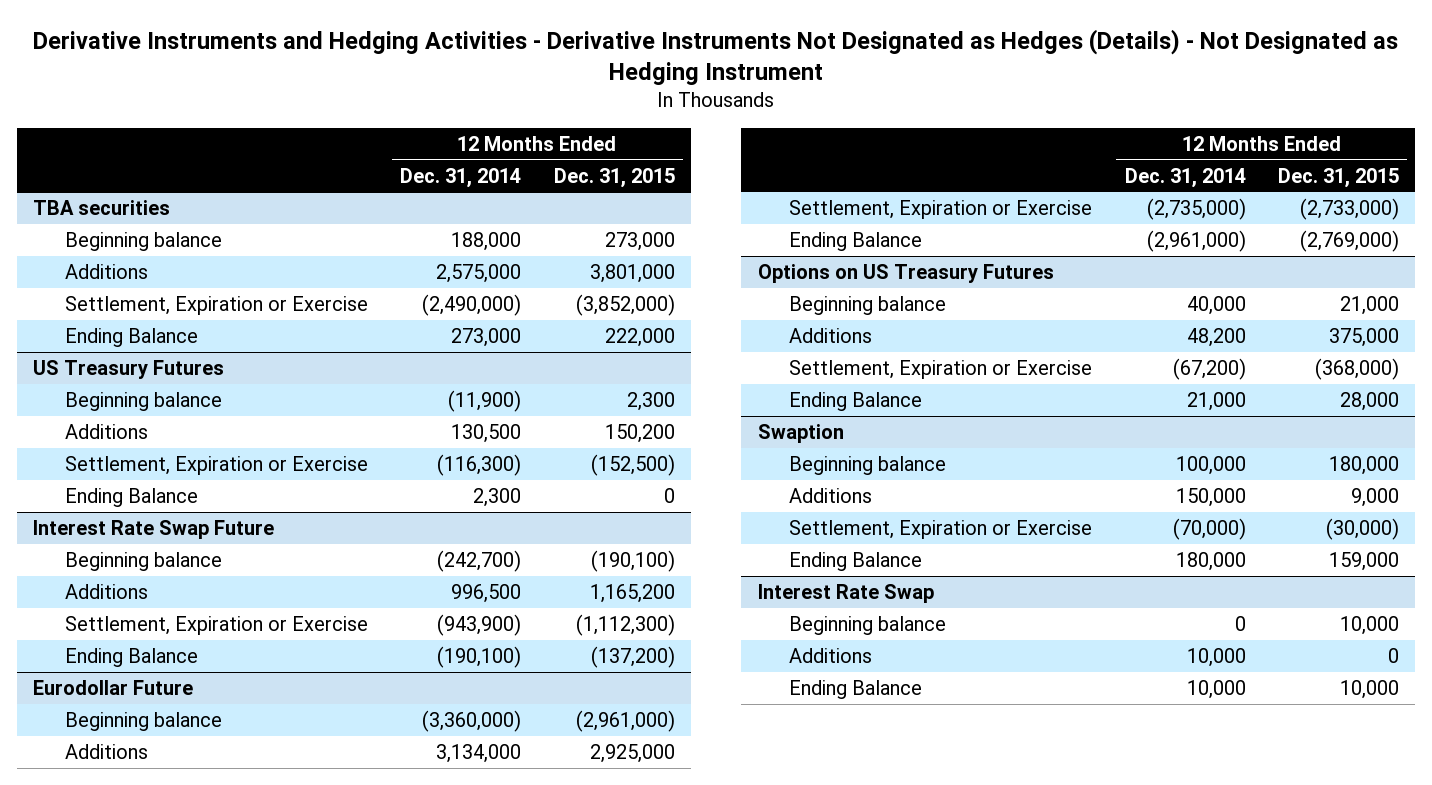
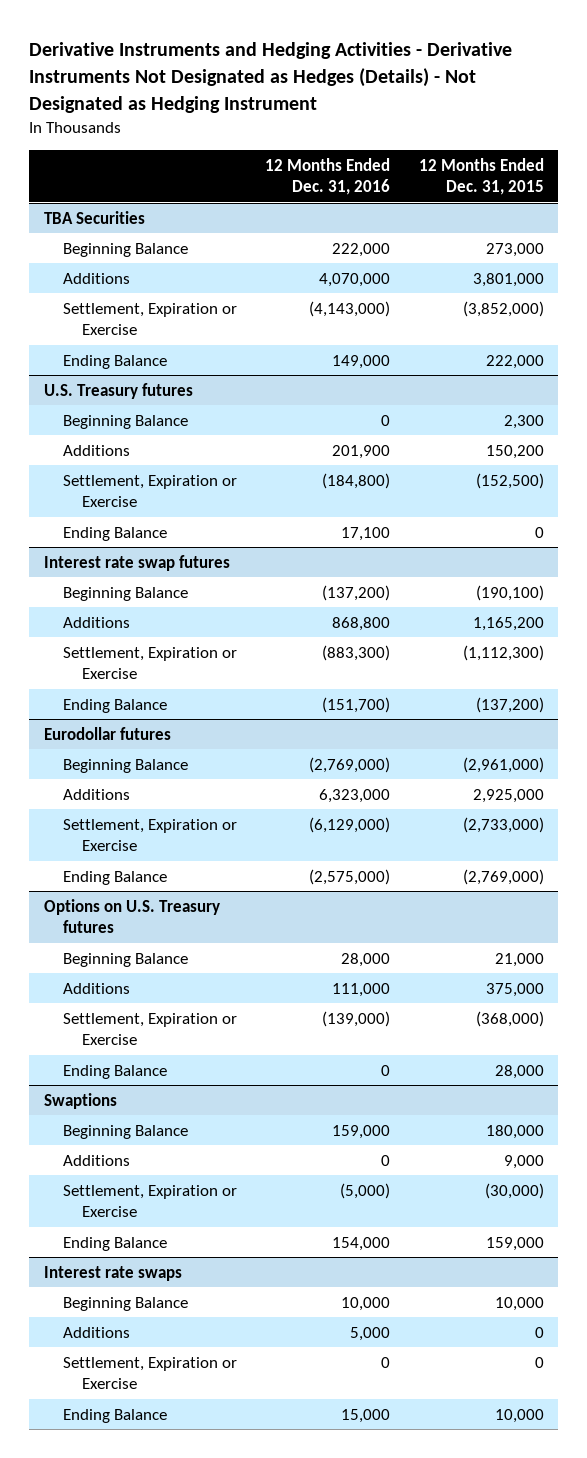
[400,167,522,188] Dec. 31, 2014 -> none
none -> [265,157,391,196] 12 Months Ended Dec. 31, 2016
[33,200,171,216] TBA securities -> [43,210,145,224] TBA Securities
[64,232,222,252] Beginning balance -> [62,242,188,257] Beginning Balance
[33,360,225,380] US Treasury Futures -> [43,382,193,399] U.S. Treasury futures
[64,392,222,412] Beginning balance -> [62,414,188,429] Beginning Balance
[33,520,275,540] Interest Rate Swap Future -> [43,554,230,571] Interest rate swap futures
[64,552,222,572] Beginning balance -> [62,586,188,601] Beginning Balance
[33,680,194,696] Eurodollar Future -> [43,726,171,740] Eurodollar futures
[64,712,222,732] Beginning balance -> [62,758,188,773] Beginning Balance
[757,264,1054,284] Options on US Treasury Futures -> [43,898,220,934] Options on U.S. Treasury futures
[789,296,947,316] Beginning balance -> [62,952,188,967] Beginning Balance
[757,424,844,444] Swaption -> [43,1092,117,1109] Swaptions
[789,456,947,476] Beginning balance -> [62,1124,188,1139] Beginning Balance
[757,584,934,604] Interest Rate Swap -> [43,1265,182,1281] Interest rate swaps
[789,616,947,636] Beginning balance -> [62,1296,188,1311] Beginning Balance
none -> [62,1356,237,1390] Settlement, Expiration or Exercise

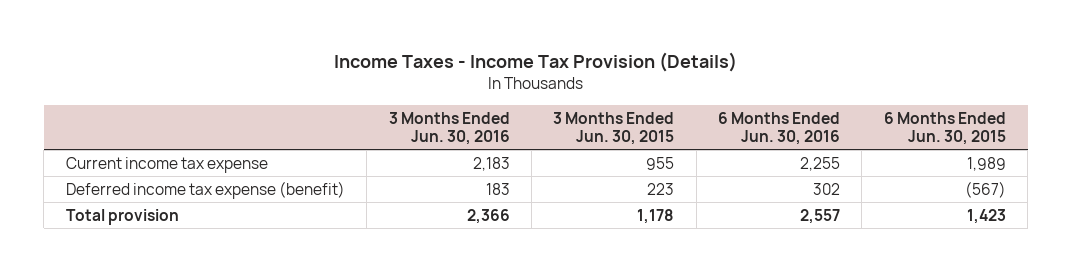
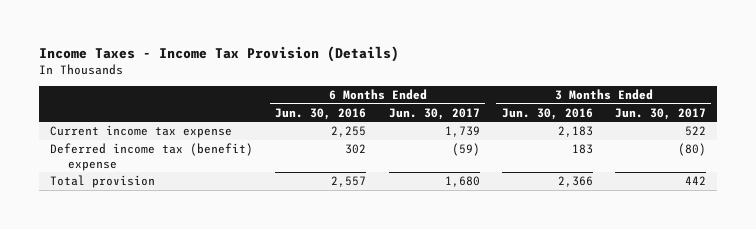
[553,111,675,146] 3 Months Ended Jun. 30, 2015 -> none
[883,111,1006,146] 6 Months Ended Jun. 30, 2015 -> none
none -> [388,107,480,120] Jun. 30, 2017
none -> [614,107,706,120] Jun. 30, 2017
[65,180,345,199] Deferred income tax expense (benefit) -> [50,143,254,171] Deferred income tax (benefit) expense

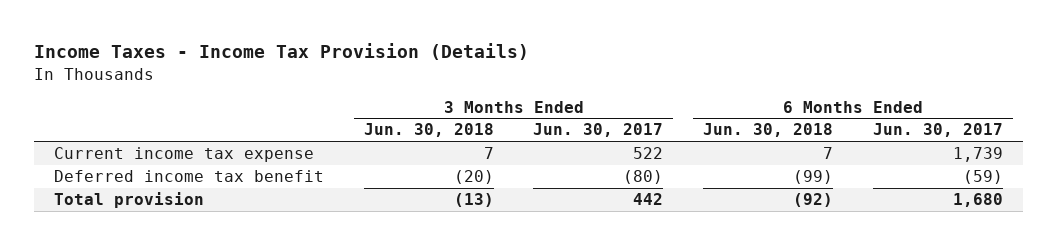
[275,107,367,120] Jun. 30, 2016 -> none
[501,107,593,120] Jun. 30, 2016 -> none
none -> [363,123,494,138] Jun. 30, 2018
none -> [703,123,834,138] Jun. 30, 2018
[50,143,254,171] Deferred income tax (benefit) expense -> [53,170,324,183] Deferred income tax benefit

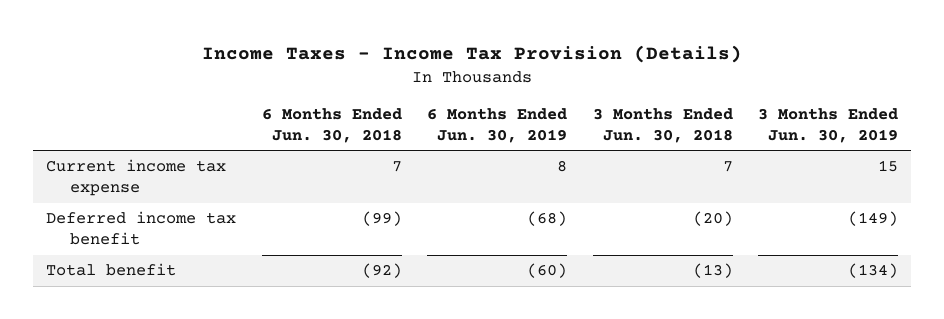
[533,123,664,138] Jun. 30, 2017 -> none
[872,123,1003,138] Jun. 30, 2017 -> none
none -> [427,108,568,143] 6 Months Ended Jun. 30, 2019
none -> [758,108,899,143] 3 Months Ended Jun. 30, 2019
[53,192,204,209] Total provision -> [46,263,177,277] Total benefit

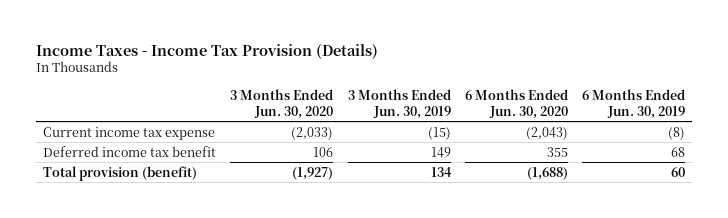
[261,108,402,143] 6 Months Ended Jun. 30, 2018 -> none
[592,108,733,143] 3 Months Ended Jun. 30, 2018 -> none
none -> [230,88,334,119] 3 Months Ended Jun. 30, 2020
none -> [464,88,568,119] 6 Months Ended Jun. 30, 2020
[557,160,568,173] 8 -> [667,126,685,140] (8)
[878,160,899,173] 15 -> [427,126,451,140] (15)
[527,211,568,227] (68) -> [670,146,685,157] 68
[848,211,899,227] (149) -> [430,146,451,158] 149
[46,263,177,277] Total benefit -> [43,165,198,181] Total provision (benefit)
[527,263,568,279] (60) -> [670,166,685,177] 60
[848,263,899,279] (134) -> [430,166,452,177] 134

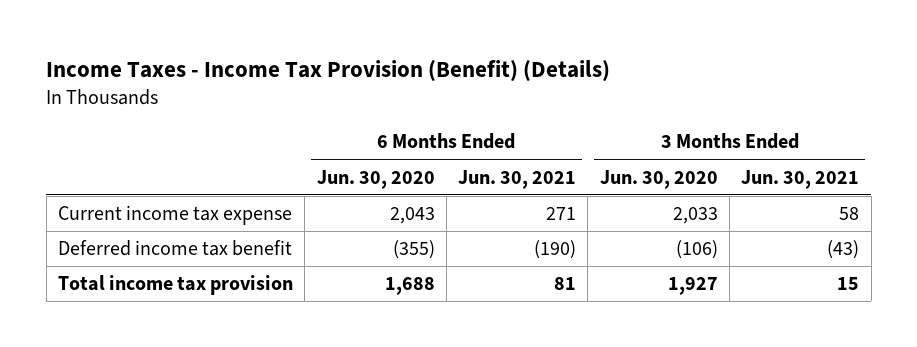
[36,43,379,59] Income Taxes - Income Tax Provision (Details) -> [46,60,611,83] Income Taxes - Income Tax Provision (Benefit) (Details)
[347,88,451,119] 3 Months Ended Jun. 30, 2019 -> none
[581,88,685,119] 6 Months Ended Jun. 30, 2019 -> none
none -> [458,169,577,189] Jun. 30, 2021
none -> [741,169,860,189] Jun. 30, 2021
[291,126,334,140] (2,033) -> [672,207,718,225] 2,033
[525,126,568,140] (2,043) -> [389,207,435,225] 2,043
[313,146,334,157] 106 -> [675,240,718,260] (106)
[546,146,568,157] 355 -> [392,240,435,260] (355)
[43,165,198,181] Total provision (benefit) -> [57,275,293,296] Total income tax provision
[292,166,334,180] (1,927) -> [667,277,718,296] 1,927
[526,166,568,180] (1,688) -> [384,277,435,296] 1,688

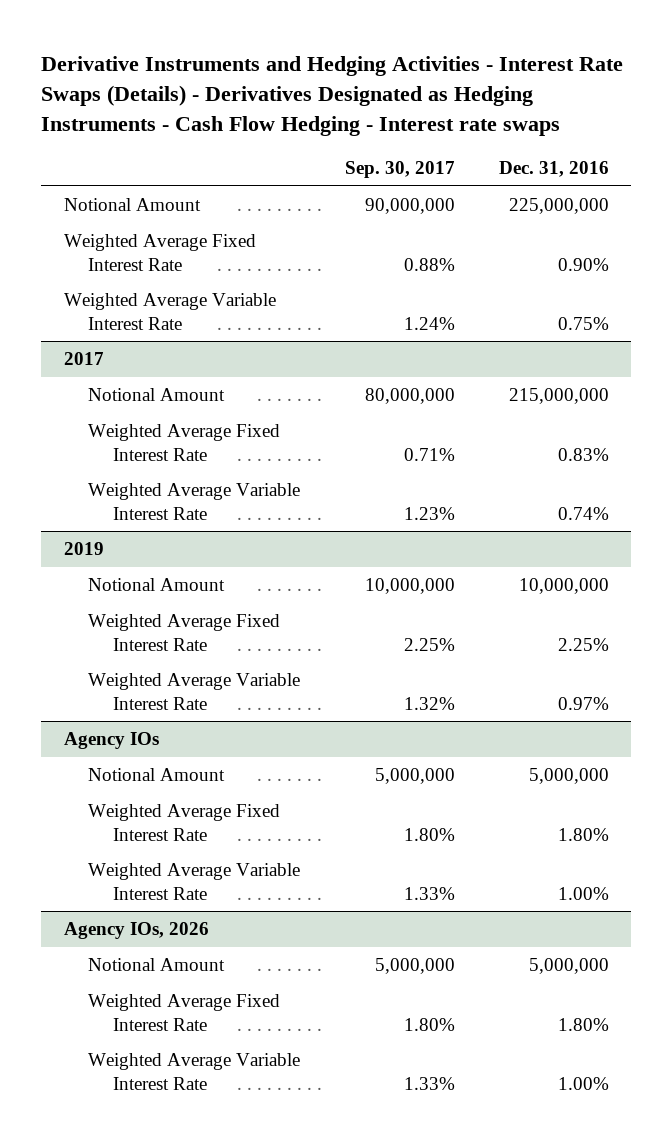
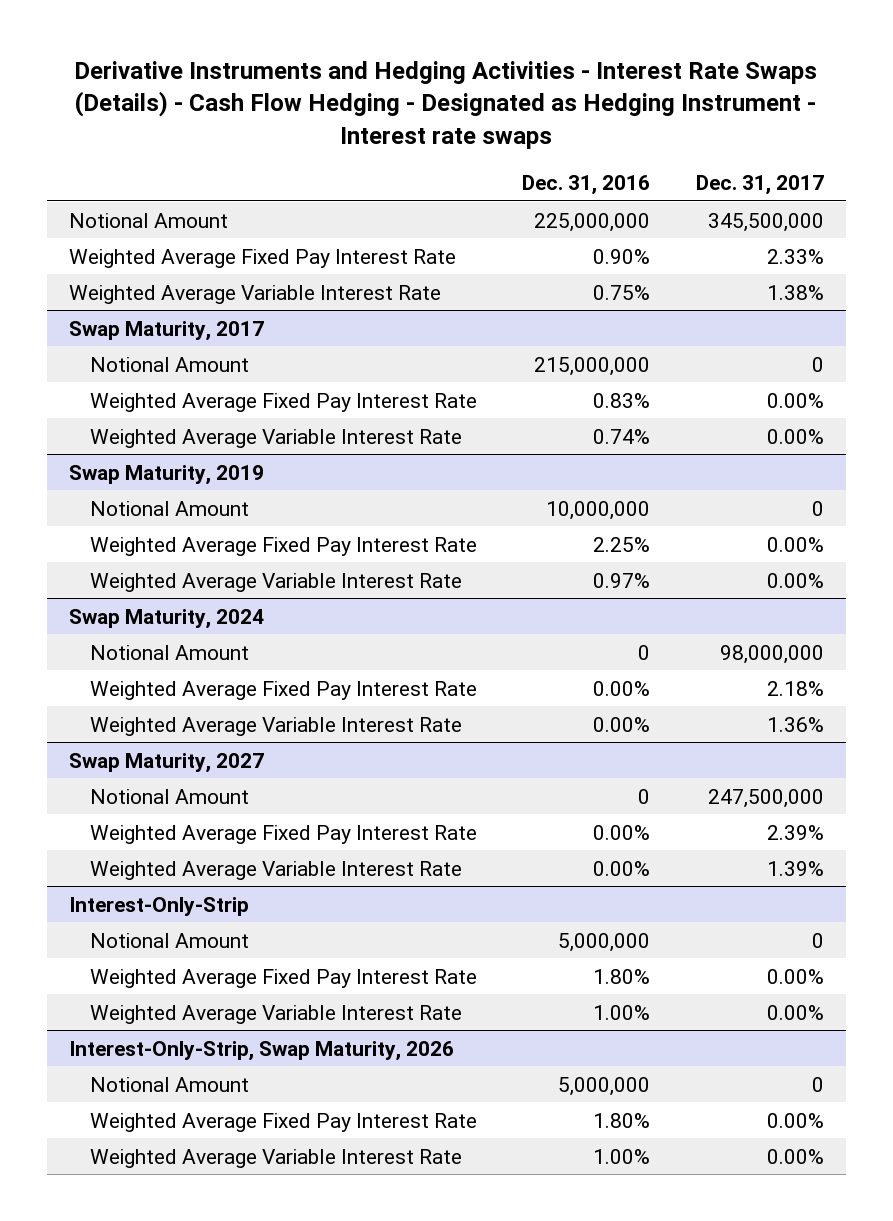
[41,56,624,136] Derivative Instruments and Hedging Activities - Interest Rate Swaps (Details) - Derivatives Designated as Hedging Instruments - Cash Flow Hedging - Interest rate swaps -> [74,60,818,149] Derivative Instruments and Hedging Activities - Interest Rate Swaps (Details) - Cash Flow Hedging - Designated as Hedging Instrument - Interest rate swaps
[344,161,455,179] Sep. 30, 2017 -> none
none -> [695,175,824,196] Dec. 31, 2017
[63,234,256,271] Weighted Average Fixed Interest Rate -> [69,248,457,268] Weighted Average Fixed Pay Interest Rate
[63,352,104,366] 2017 -> none
none -> [69,320,265,341] Swap Maturity, 2017
[88,424,281,461] Weighted Average Fixed Interest Rate -> [90,392,478,412] Weighted Average Fixed Pay Interest Rate
[63,542,104,556] 2019 -> none
none -> [69,464,265,485] Swap Maturity, 2019
[88,614,281,651] Weighted Average Fixed Interest Rate -> [90,536,478,556] Weighted Average Fixed Pay Interest Rate
[63,732,159,750] Agency IOs -> none
none -> [69,608,265,629] Swap Maturity, 2024
none -> [90,644,250,660] Notional Amount
none -> [90,680,478,700] Weighted Average Fixed Pay Interest Rate
none -> [90,716,463,736] Weighted Average Variable Interest Rate
none -> [69,752,265,773] Swap Maturity, 2027
none -> [90,788,250,804] Notional Amount
none -> [90,824,478,844] Weighted Average Fixed Pay Interest Rate
none -> [90,860,463,880] Weighted Average Variable Interest Rate
none -> [69,896,250,916] Interest-Only-Strip
[88,804,281,841] Weighted Average Fixed Interest Rate -> [90,968,478,988] Weighted Average Fixed Pay Interest Rate
[63,922,209,940] Agency IOs, 2026 -> none
none -> [69,1040,455,1061] Interest-Only-Strip, Swap Maturity, 2026
[88,994,281,1031] Weighted Average Fixed Interest Rate -> [90,1112,478,1132] Weighted Average Fixed Pay Interest Rate

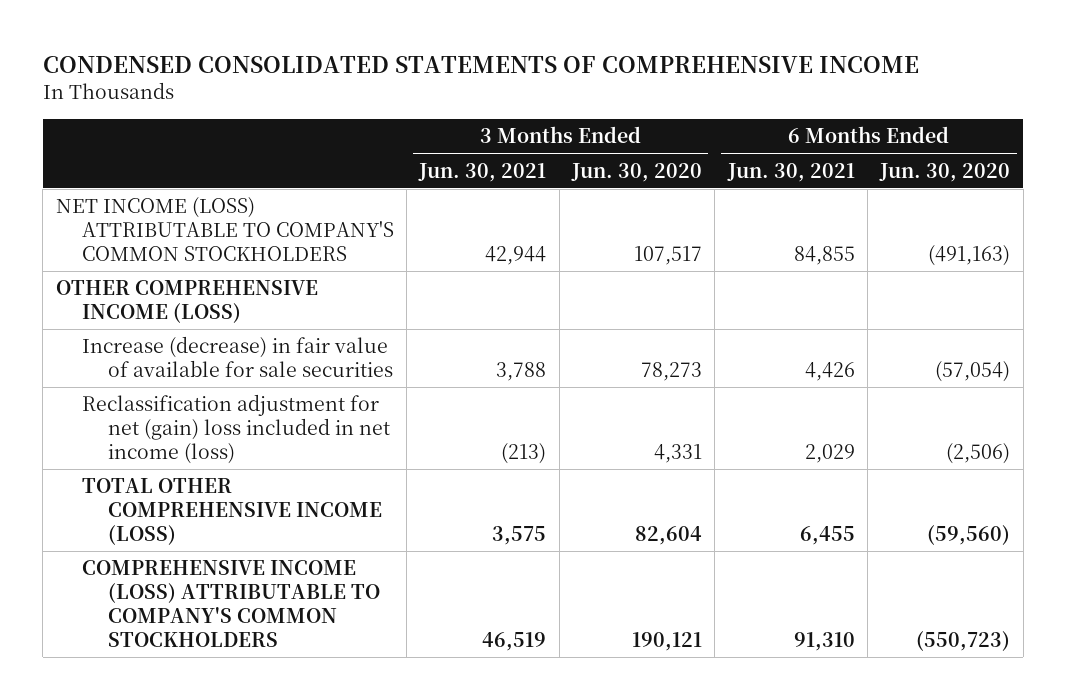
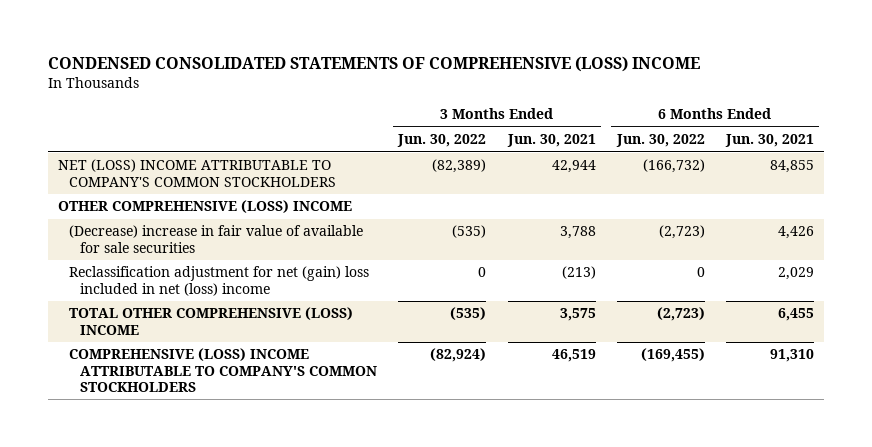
[42,56,919,74] CONDENSED CONSOLIDATED STATEMENTS OF COMPREHENSIVE INCOME -> [47,56,700,73] CONDENSED CONSOLIDATED STATEMENTS OF COMPREHENSIVE (LOSS) INCOME
[571,162,703,182] Jun. 30, 2020 -> none
[879,162,1011,182] Jun. 30, 2020 -> none
none -> [397,134,487,148] Jun. 30, 2022
none -> [615,134,705,148] Jun. 30, 2022
[55,197,394,261] NET INCOME (LOSS) ATTRIBUTABLE TO COMPANY'S COMMON STOCKHOLDERS -> [58,159,337,187] NET (LOSS) INCOME ATTRIBUTABLE TO COMPANY'S COMMON STOCKHOLDERS
[55,280,318,324] OTHER COMPREHENSIVE INCOME (LOSS) -> [58,200,353,214] OTHER COMPREHENSIVE (LOSS) INCOME
[81,336,393,378] Increase (decrease) in fair value of available for sale securities -> [69,225,364,253] (Decrease) increase in fair value of available for sale securities
[81,394,390,464] Reclassification adjustment for net (gain) loss included in net income (loss) -> [69,266,370,296] Reclassification adjustment for net (gain) loss included in net (loss) income
[81,478,382,545] TOTAL OTHER COMPREHENSIVE INCOME (LOSS) -> [69,307,354,335] TOTAL OTHER COMPREHENSIVE (LOSS) INCOME
[81,560,380,647] COMPREHENSIVE INCOME (LOSS) ATTRIBUTABLE TO COMPANY'S COMMON STOCKHOLDERS -> [69,348,378,392] COMPREHENSIVE (LOSS) INCOME ATTRIBUTABLE TO COMPANY'S COMMON STOCKHOLDERS

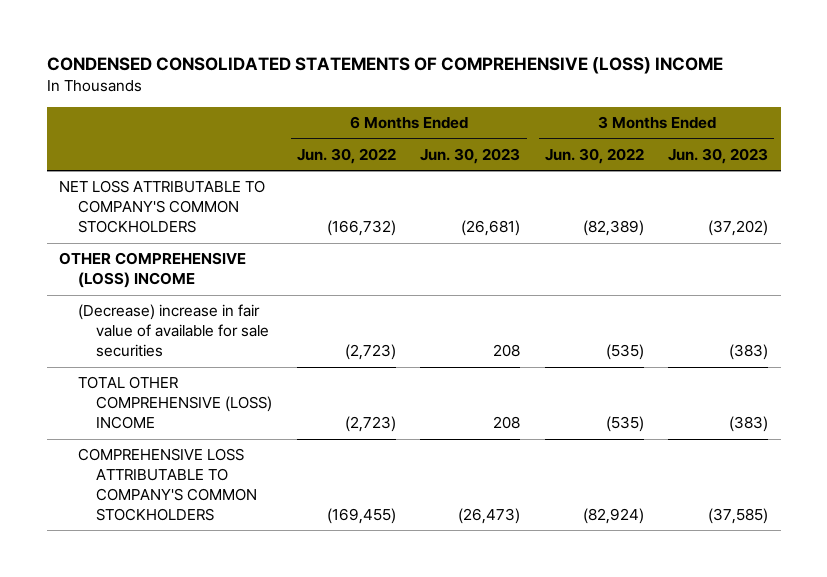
[506,134,596,148] Jun. 30, 2021 -> none
[724,134,814,148] Jun. 30, 2021 -> none
none -> [420,147,521,164] Jun. 30, 2023
none -> [668,147,769,164] Jun. 30, 2023
[58,159,337,187] NET (LOSS) INCOME ATTRIBUTABLE TO COMPANY'S COMMON STOCKHOLDERS -> [58,180,265,234] NET LOSS ATTRIBUTABLE TO COMPANY'S COMMON STOCKHOLDERS
[69,266,370,296] Reclassification adjustment for net (gain) loss included in net (loss) income -> none
[69,348,378,392] COMPREHENSIVE (LOSS) INCOME ATTRIBUTABLE TO COMPANY'S COMMON STOCKHOLDERS -> [77,448,258,522] COMPREHENSIVE LOSS ATTRIBUTABLE TO COMPANY'S COMMON STOCKHOLDERS

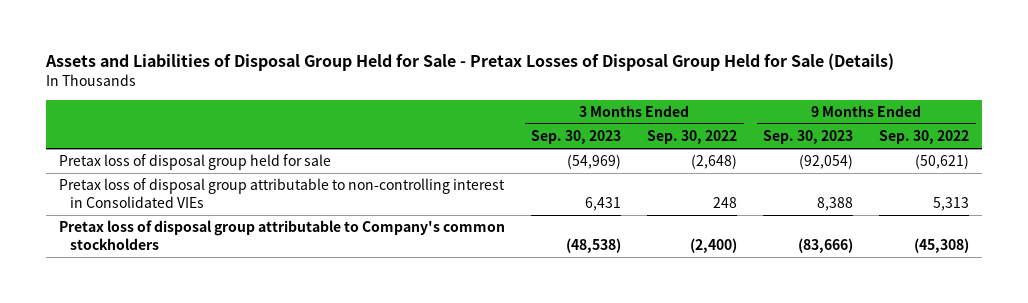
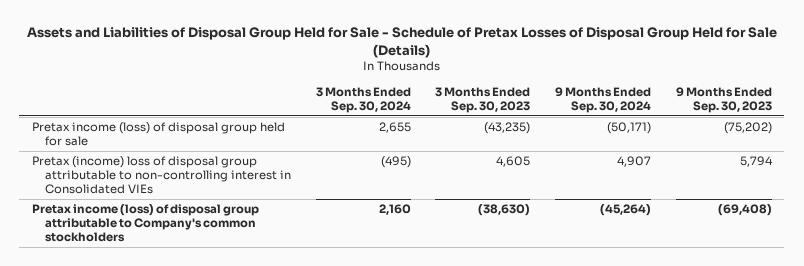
[44,53,894,72] Assets and Liabilities of Disposal Group Held for Sale - Pretax Losses of Disposal Group Held for Sale (Details) -> [26,27,777,58] Assets and Liabilities of Disposal Group Held for Sale - Schedule of Pretax Losses of Disposal Group Held for Sale (Details)
[647,129,738,144] Sep. 30, 2022 -> none
[879,129,970,144] Sep. 30, 2022 -> none
none -> [315,87,411,113] 3 Months Ended Sep. 30, 2024
none -> [555,87,652,113] 9 Months Ended Sep. 30, 2024
[58,154,331,171] Pretax loss of disposal group held for sale -> [31,122,285,147] Pretax income (loss) of disposal group held for sale
[567,154,622,170] (54,969) -> [484,122,531,135] (43,235)
[799,154,854,170] (92,054) -> [723,122,772,135] (75,202)
[58,178,505,208] Pretax loss of disposal group attributable to non-controlling interest in Consolidated VIEs -> [31,156,291,194] Pretax (income) loss of disposal group attributable to non-controlling interest in Consolidated VIEs
[585,196,622,211] 6,431 -> [496,156,531,168] 4,605
[817,196,854,211] 8,388 -> [739,156,773,168] 5,794
[58,220,505,250] Pretax loss of disposal group attributable to Company's common stockholders -> [31,204,259,242] Pretax income (loss) of disposal group attributable to Company's common stockholders
[566,237,622,253] (48,538) -> [478,204,531,217] (38,630)
[798,237,854,253] (83,666) -> [717,204,772,217] (69,408)

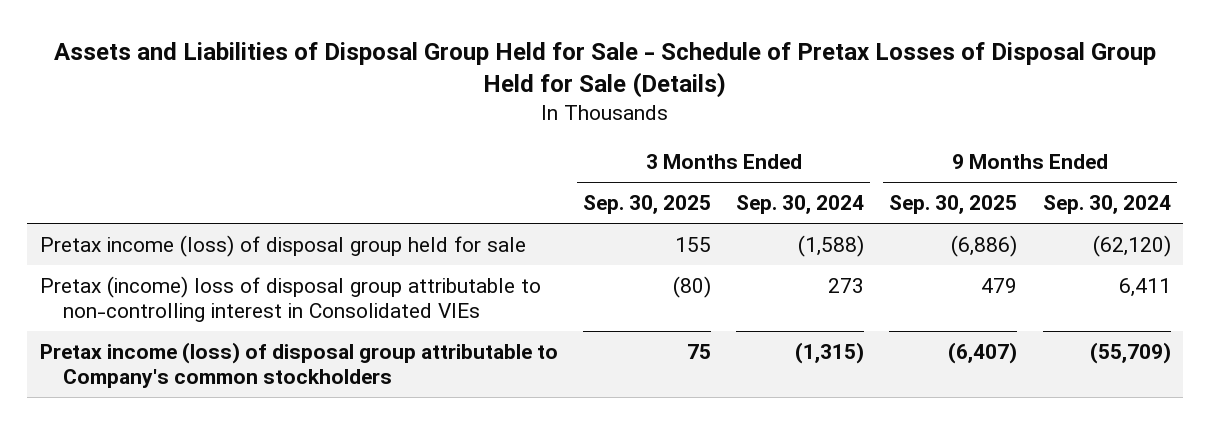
[435,87,531,113] 3 Months Ended Sep. 30, 2023 -> none
[675,87,772,113] 9 Months Ended Sep. 30, 2023 -> none
none -> [582,195,711,215] Sep. 30, 2025
none -> [889,195,1018,215] Sep. 30, 2025
[378,122,411,134] 2,655 -> [798,234,865,257] (1,588)
[607,122,652,135] (50,171) -> [1092,234,1171,257] (62,120)
[380,156,411,169] (495) -> [828,277,865,293] 273
[617,156,652,168] 4,907 -> [1118,277,1171,297] 6,411
[378,204,411,216] 2,160 -> [795,341,865,364] (1,315)
[600,204,652,217] (45,264) -> [1089,341,1171,364] (55,709)

